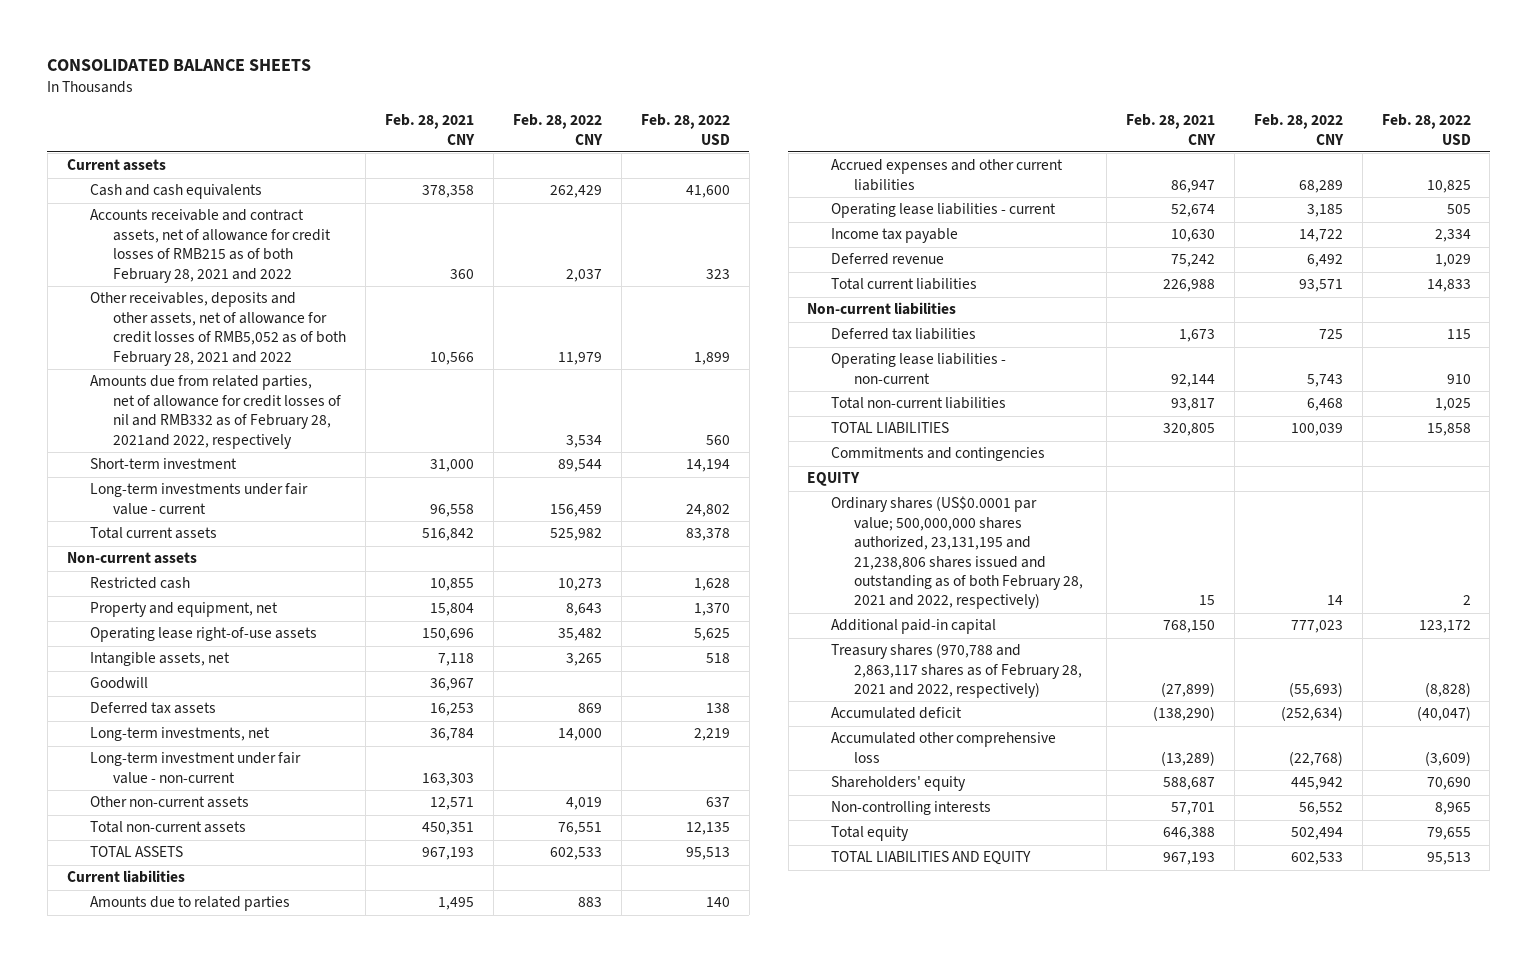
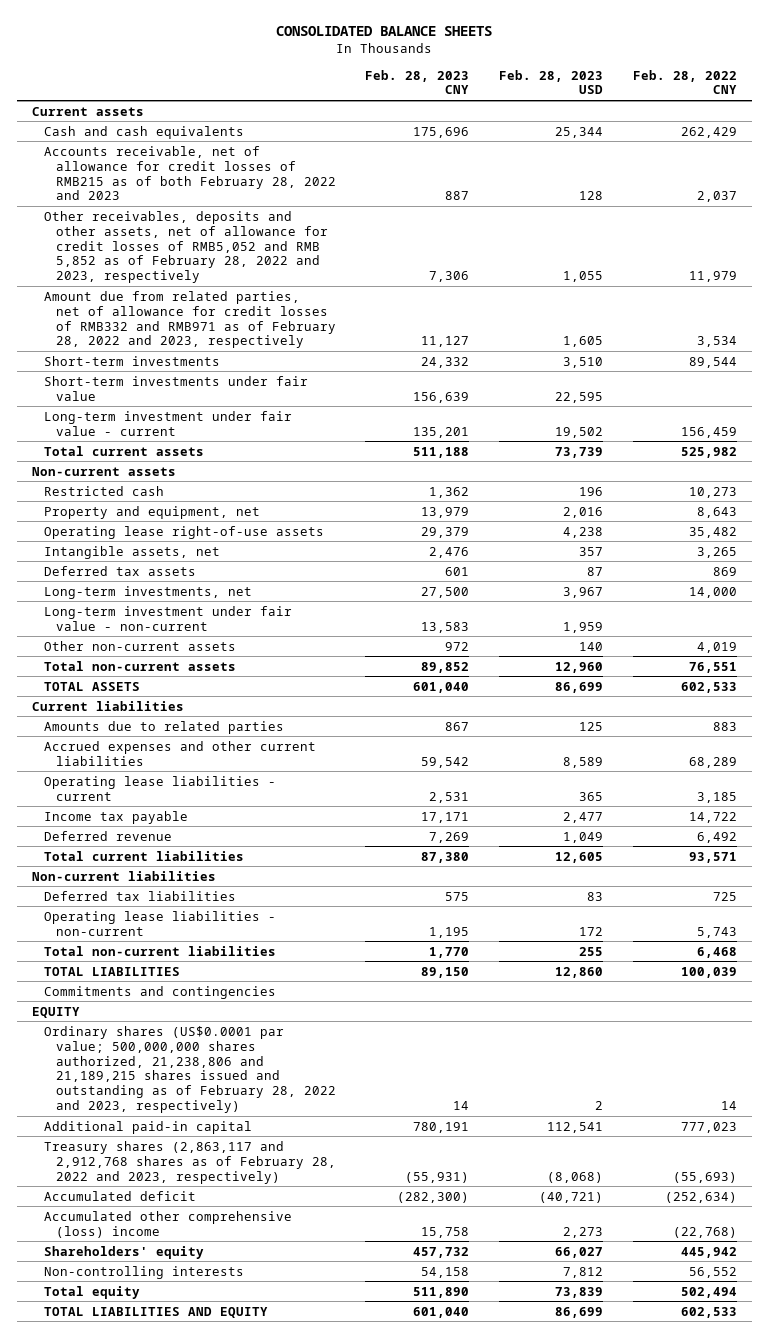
[385,114,476,145] Feb. 28, 2021 CNY -> none
[640,114,730,145] Feb. 28, 2022 USD -> none
none -> [365,69,470,95] Feb. 28, 2023 CNY
none -> [499,69,604,95] Feb. 28, 2023 USD
[90,209,332,283] Accounts receivable and contract assets, net of allowance for credit losses of RMB215 as of both February 28, 2021 and 2022 -> [43,145,336,201] Accounts receivable, net of allowance for credit losses of RMB215 as of both February 28, 2022 and 2023
[90,292,347,366] Other receivables, deposits and other assets, net of allowance for credit losses of RMB5,052 as of both February 28, 2021 and 2022 -> [43,210,328,284] Other receivables, deposits and other assets, net of allowance for credit losses of RMB5,052 and RMB 5,852 as of February 28, 2022 and 2023, respectively
[90,375,342,449] Amounts due from related parties, net of allowance for credit losses of nil and RMB332 as of February 28, 2021and 2022, respectively -> [43,290,336,349] Amount due from related parties, net of allowance for credit losses of RMB332 and RMB971 as of February 28, 2022 and 2023, respectively
[90,458,238,470] Short-term investment -> [43,355,220,366] Short-term investments
none -> [43,375,308,401] Short-term investments under fair value
[90,483,309,515] Long-term investments under fair value - current -> [43,410,292,436] Long-term investment under fair value - current
[90,677,149,690] Goodwill -> none
[830,496,1084,610] Ordinary shares (US$0.0001 par value; 500,000,000 shares authorized, 23,131,195 and 21,238,806 shares issued and outstanding as of both February 28, 2021 and 2022, respectively) -> [43,1025,336,1114] Ordinary shares (US$0.0001 par value; 500,000,000 shares authorized, 21,238,806 and 21,189,215 shares issued and outstanding as of February 28, 2022 and 2023, respectively)
[830,643,1083,699] Treasury shares (970,788 and 2,863,117 shares as of February 28, 2021 and 2022, respectively) -> [43,1140,336,1184] Treasury shares (2,863,117 and 2,912,768 shares as of February 28, 2022 and 2023, respectively)
[830,732,1056,763] Accumulated other comprehensive loss -> [43,1210,292,1238] Accumulated other comprehensive (loss) income

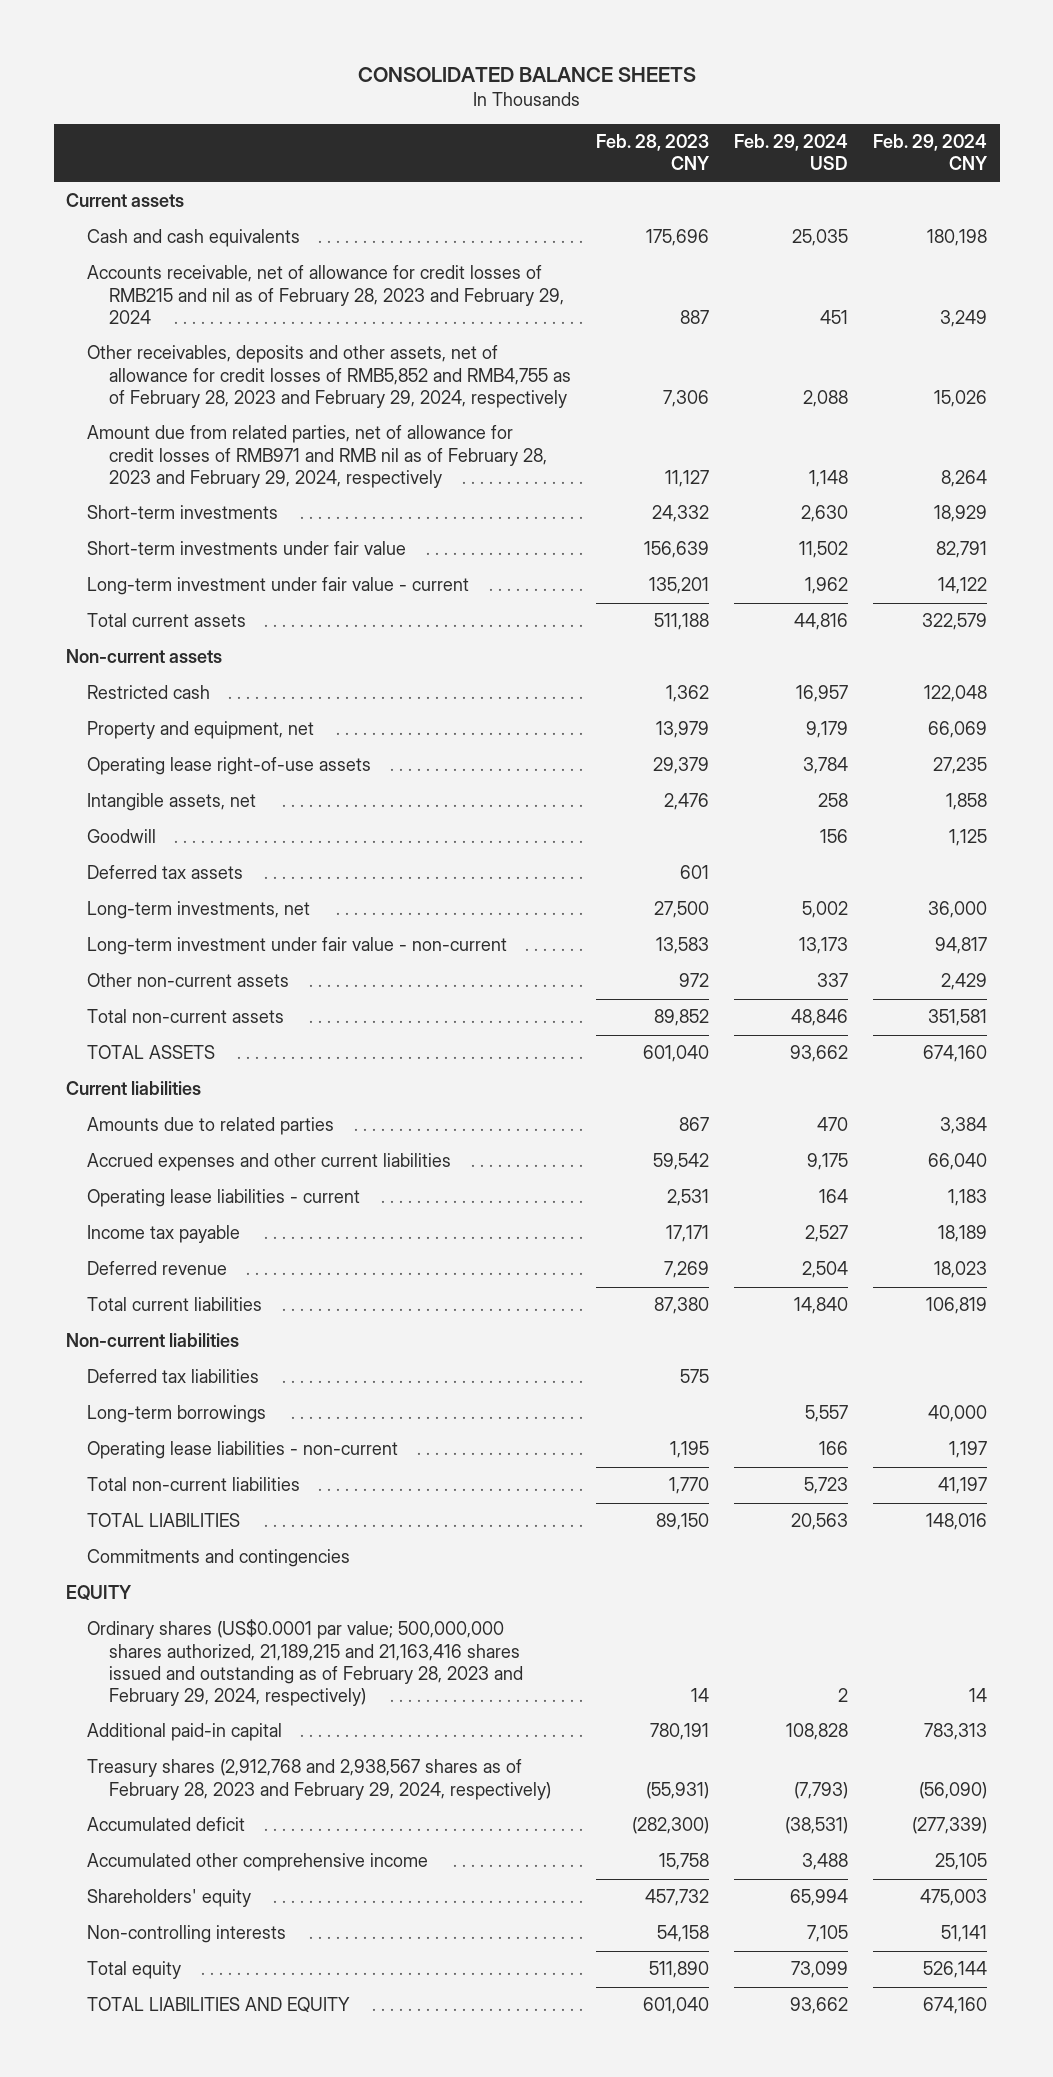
[499,69,604,95] Feb. 28, 2023 USD -> none
[632,69,737,95] Feb. 28, 2022 CNY -> none
none -> [733,134,848,171] Feb. 29, 2024 USD
none -> [872,134,988,171] Feb. 29, 2024 CNY
[43,145,336,201] Accounts receivable, net of allowance for credit losses of RMB215 as of both February 28, 2022 and 2023 -> [87,265,564,324] Accounts receivable, net of allowance for credit losses of RMB215 and nil as of February 28, 2023 and February 29, 2024
[43,210,328,284] Other receivables, deposits and other assets, net of allowance for credit losses of RMB5,052 and RMB 5,852 as of February 28, 2022 and 2023, respectively -> [87,345,571,408] Other receivables, deposits and other assets, net of allowance for credit losses of RMB5,852 and RMB4,755 as of February 28, 2023 and February 29, 2024, respectively
[43,290,336,349] Amount due from related parties, net of allowance for credit losses of RMB332 and RMB971 as of February 28, 2022 and 2023, respectively -> [87,425,547,488] Amount due from related parties, net of allowance for credit losses of RMB971 and RMB nil as of February 28, 2023 and February 29, 2024, respectively
none -> [87,829,157,844] Goodwill
none -> [87,1405,267,1424] Long-term borrowings
[43,1025,336,1114] Ordinary shares (US$0.0001 par value; 500,000,000 shares authorized, 21,238,806 and 21,189,215 shares issued and outstanding as of February 28, 2022 and 2023, respectively) -> [87,1619,523,1706] Ordinary shares (US$0.0001 par value; 500,000,000 shares authorized, 21,189,215 and 21,163,416 shares issued and outstanding as of February 28, 2023 and February 29, 2024, respectively)
[43,1140,336,1184] Treasury shares (2,863,117 and 2,912,768 shares as of February 28, 2022 and 2023, respectively) -> [87,1759,551,1800] Treasury shares (2,912,768 and 2,938,567 shares as of February 28, 2023 and February 29, 2024, respectively)
[43,1210,292,1238] Accumulated other comprehensive (loss) income -> [87,1853,429,1872] Accumulated other comprehensive income

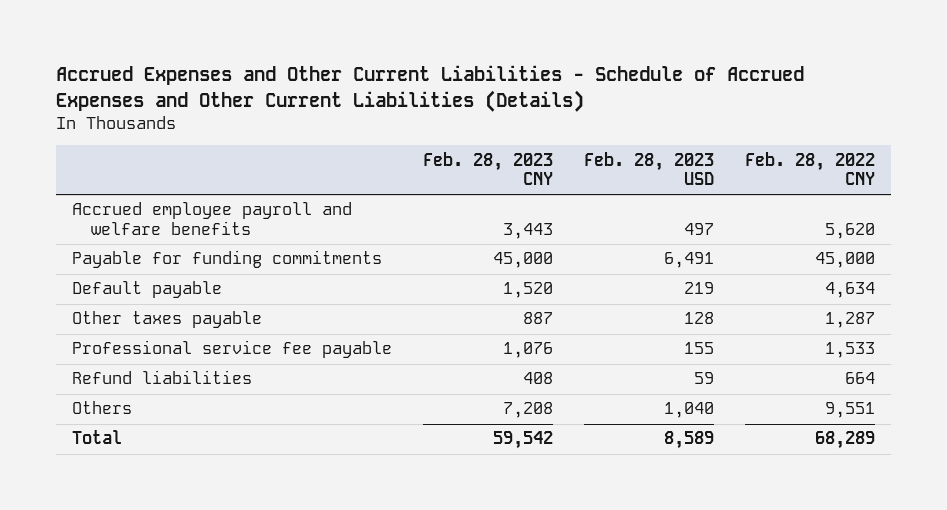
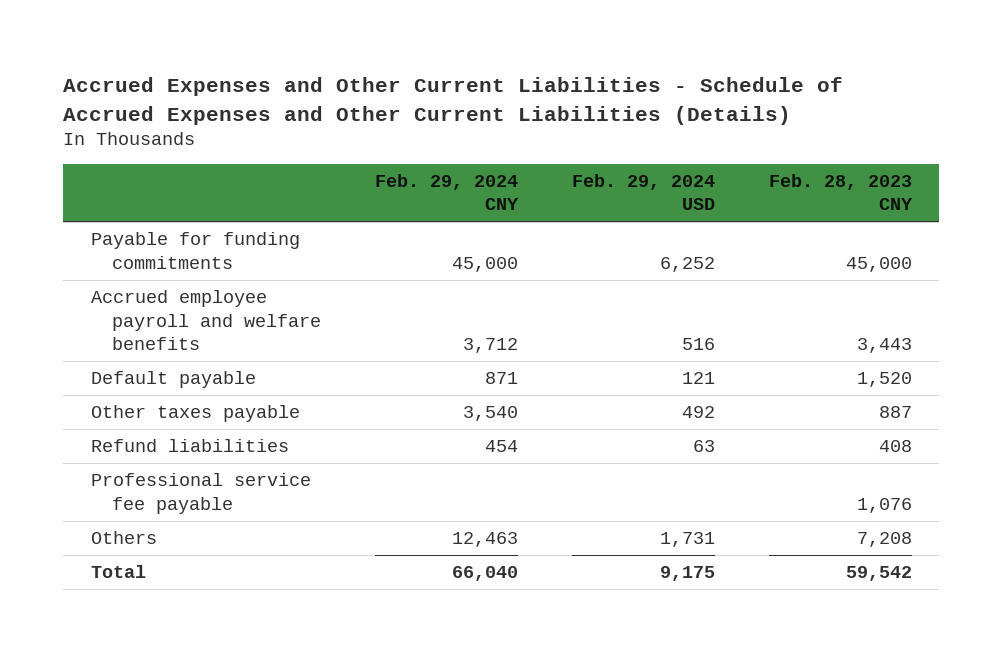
[583,151,714,186] Feb. 28, 2023 USD -> none
[745,151,876,186] Feb. 28, 2022 CNY -> none
none -> [374,173,519,211] Feb. 29, 2024 CNY
none -> [571,173,715,211] Feb. 29, 2024 USD
[71,202,352,235] Accrued employee payroll and welfare benefits -> [90,290,321,351] Accrued employee payroll and welfare benefits
[71,340,392,359] Professional service fee payable -> [90,473,311,514] Professional service fee payable

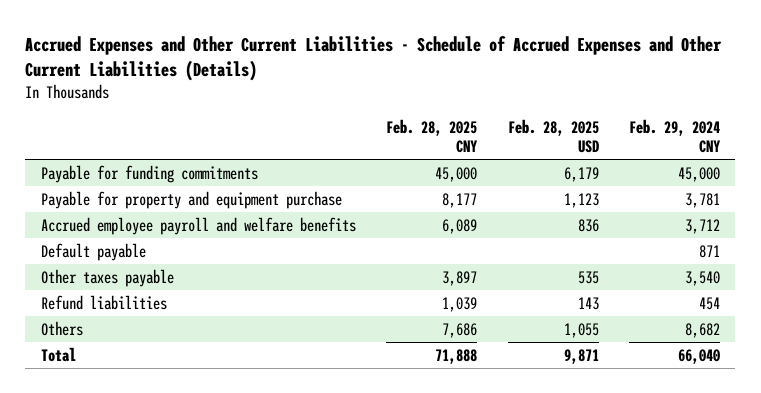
[571,173,715,211] Feb. 29, 2024 USD -> none
[768,173,913,211] Feb. 28, 2023 CNY -> none
none -> [386,118,479,154] Feb. 28, 2025 CNY
none -> [507,118,599,154] Feb. 28, 2025 USD
none -> [40,190,342,209] Payable for property and equipment purchase
[90,473,311,514] Professional service fee payable -> none
[451,532,518,548] 12,463 -> [685,322,721,338] 8,682

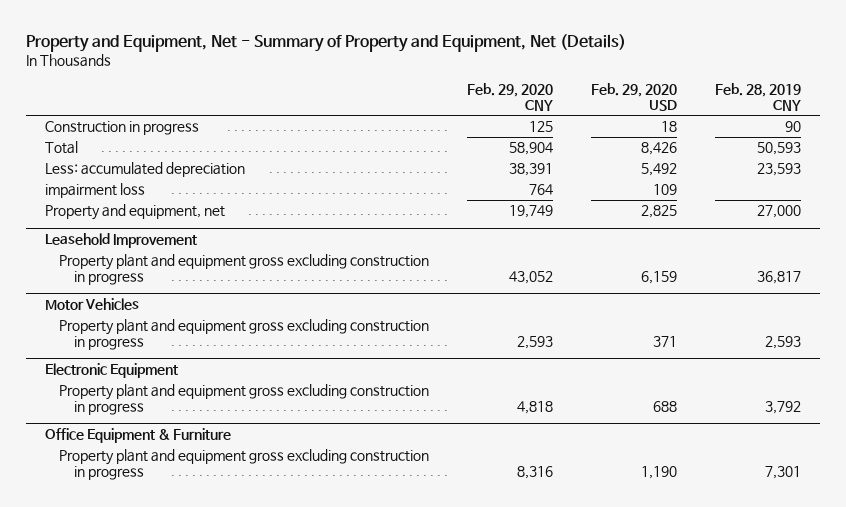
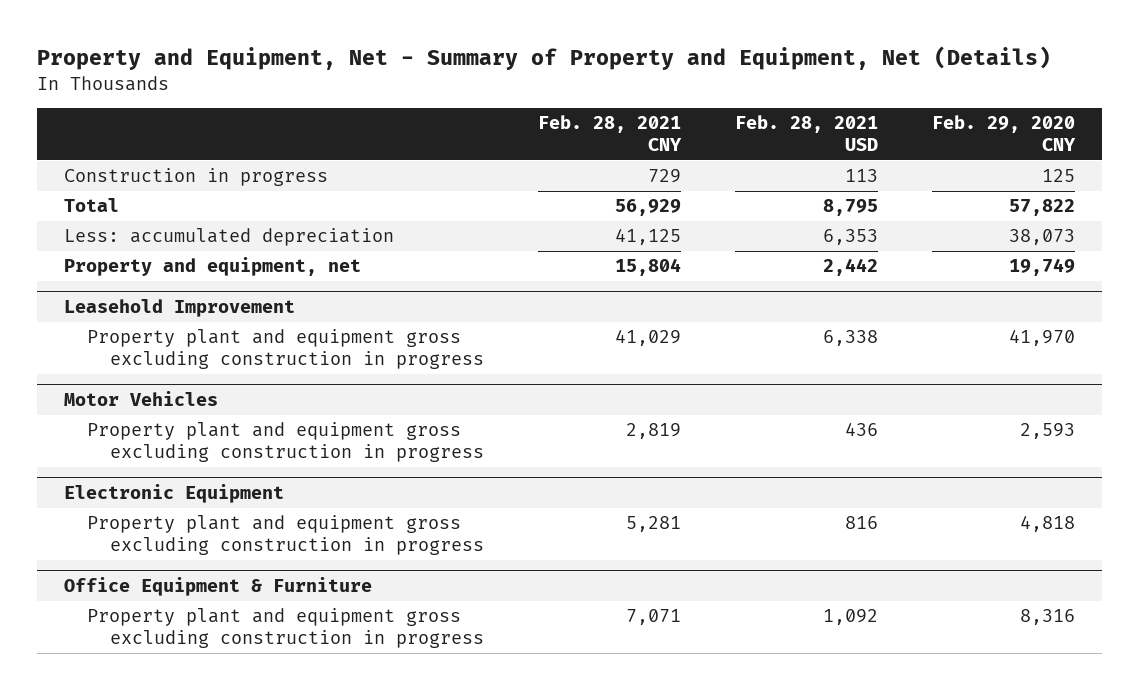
[591,82,678,111] Feb. 29, 2020 USD -> none
[715,82,802,111] Feb. 28, 2019 CNY -> none
none -> [537,115,682,151] Feb. 28, 2021 CNY
none -> [734,115,878,151] Feb. 28, 2021 USD
[44,183,145,199] impairment loss -> none
[509,142,554,156] 58,904 -> [1008,199,1075,217] 57,822
[509,163,554,177] 38,391 -> [1008,229,1075,246] 38,073
[509,271,554,285] 43,052 -> [1008,330,1075,347] 41,970

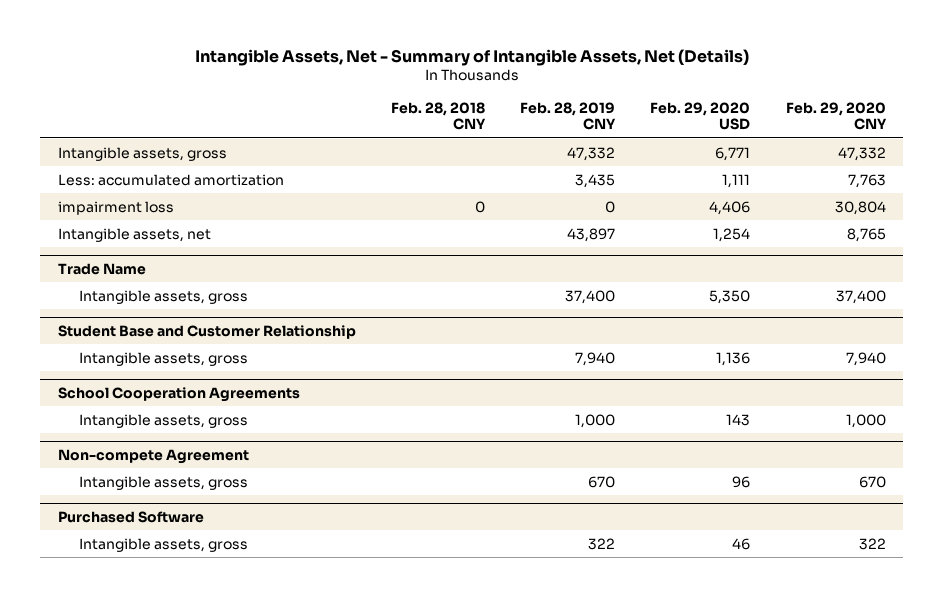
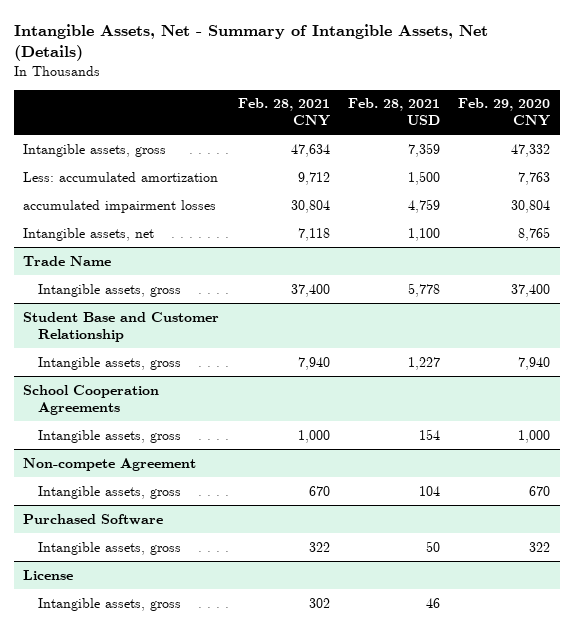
[391,101,487,131] Feb. 28, 2018 CNY -> none
[520,101,617,131] Feb. 28, 2019 CNY -> none
[650,101,751,131] Feb. 29, 2020 USD -> none
none -> [237,98,330,127] Feb. 28, 2021 CNY
none -> [348,98,441,126] Feb. 28, 2021 USD
[57,200,174,215] impairment loss -> [23,199,217,213] accumulated impairment losses
none -> [23,569,74,580] License
none -> [38,597,182,611] Intangible assets, gross

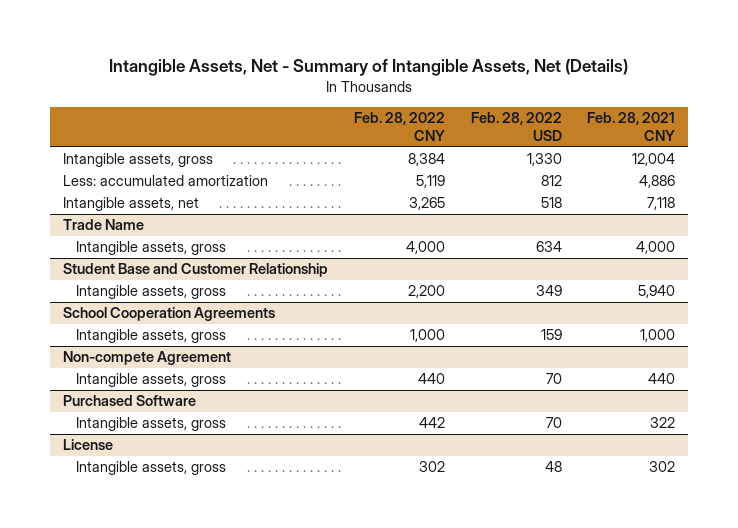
[348,98,441,126] Feb. 28, 2021 USD -> none
[458,98,551,127] Feb. 29, 2020 CNY -> none
none -> [353,112,445,141] Feb. 28, 2022 CNY
none -> [470,112,562,141] Feb. 28, 2022 USD
[23,199,217,213] accumulated impairment losses -> none
[290,143,330,157] 47,634 -> [632,153,676,167] 12,004
[297,171,330,185] 9,712 -> [639,175,676,189] 4,886
[290,283,330,297] 37,400 -> [636,241,676,255] 4,000
[297,356,330,370] 7,940 -> [638,285,676,299] 5,940
[308,485,330,496] 670 -> [648,373,676,385] 440

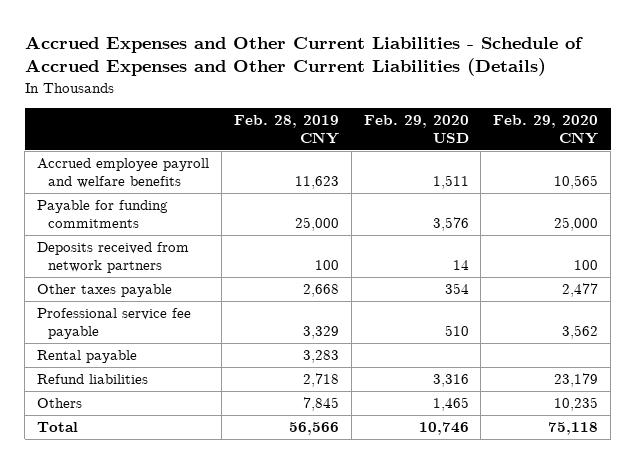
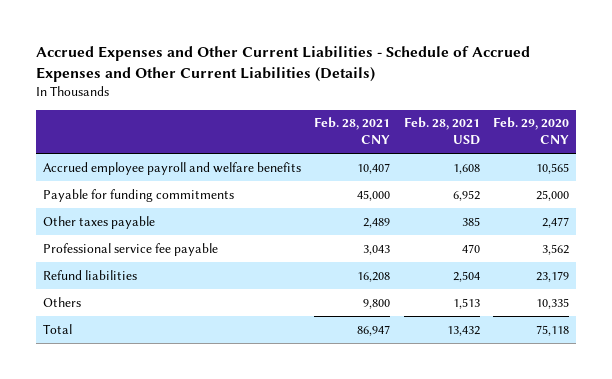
[233,114,339,145] Feb. 28, 2019 CNY -> none
[363,114,469,144] Feb. 29, 2020 USD -> none
none -> [314,117,391,145] Feb. 28, 2021 CNY
none -> [403,117,480,146] Feb. 28, 2021 USD
[37,242,190,274] Deposits received from network partners -> none
[37,350,138,364] Rental payable -> none
[554,397,599,412] 10,235 -> [536,297,570,309] 10,335

